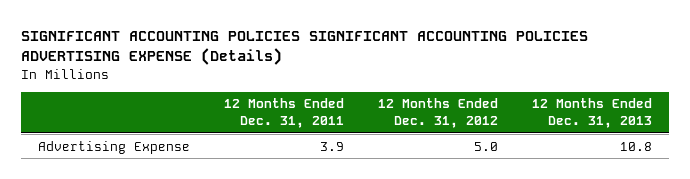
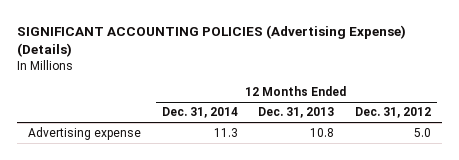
[20,31,588,66] SIGNIFICANT ACCOUNTING POLICIES SIGNIFICANT ACCOUNTING POLICIES ADVERTISING EXPENSE (Details) -> [17,24,407,58] SIGNIFICANT ACCOUNTING POLICIES (Advertising Expense) (Details)
[223,98,344,129] 12 Months Ended Dec. 31, 2011 -> none
none -> [161,107,238,119] Dec. 31, 2014
[37,140,190,154] Advertising Expense -> [27,127,141,141] Advertising expense

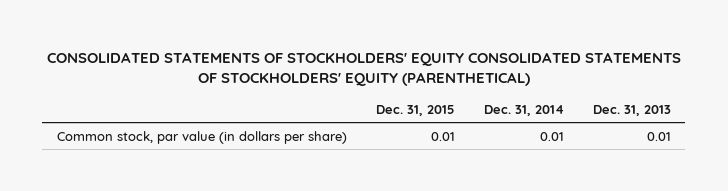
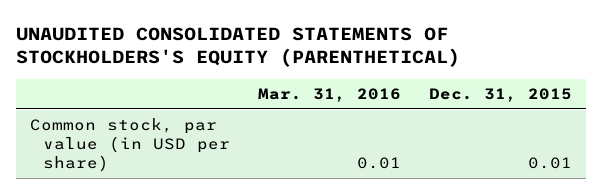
[46,51,681,87] CONSOLIDATED STATEMENTS OF STOCKHOLDERS' EQUITY CONSOLIDATED STATEMENTS OF STOCKHOLDERS' EQUITY (PARENTHETICAL) -> [16,26,461,68] UNAUDITED CONSOLIDATED STATEMENTS OF STOCKHOLDERS'S EQUITY (PARENTHETICAL)
[483,104,564,116] Dec. 31, 2014 -> none
[592,104,671,116] Dec. 31, 2013 -> none
none -> [257,88,401,103] Mar. 31, 2016
[56,130,347,144] Common stock, par value (in dollars per share) -> [30,118,230,173] Common stock, par value (in USD per share)

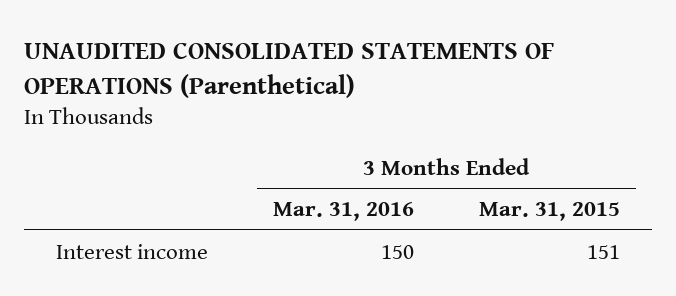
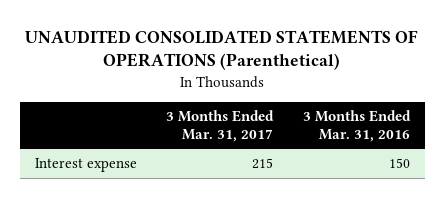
[478,202,620,222] Mar. 31, 2015 -> none
none -> [166,109,275,142] 3 Months Ended Mar. 31, 2017
[56,243,209,259] Interest income -> [34,158,137,173] Interest expense

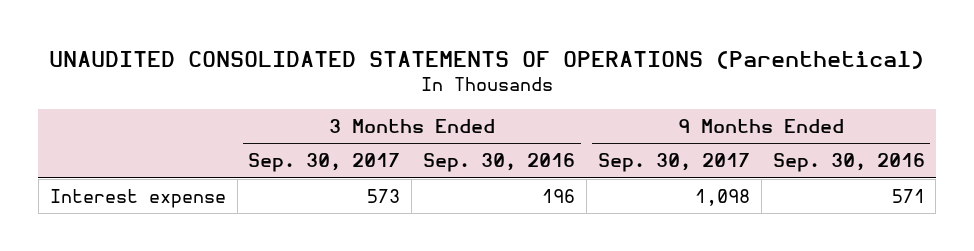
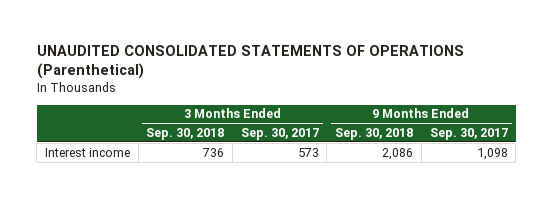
[423,153,576,173] Sep. 30, 2016 -> none
[772,153,925,173] Sep. 30, 2016 -> none
none -> [146,127,225,140] Sep. 30, 2018
none -> [335,127,414,140] Sep. 30, 2018
[49,189,226,209] Interest expense -> [44,147,130,157] Interest income

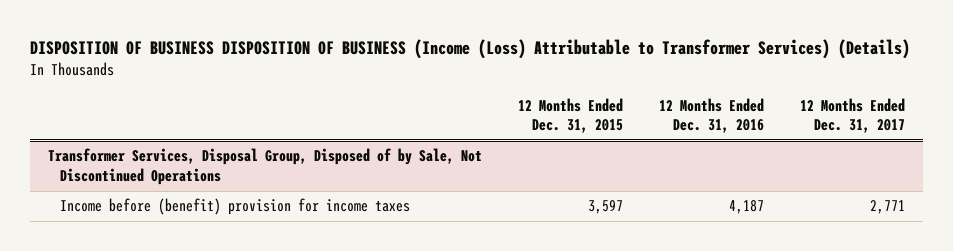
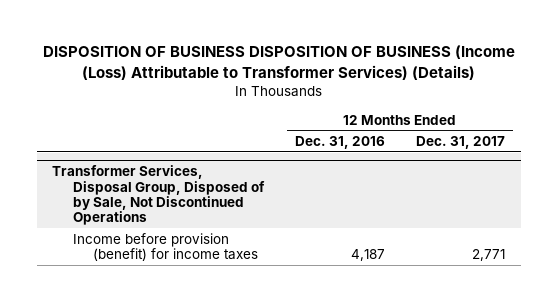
[517,97,623,134] 12 Months Ended Dec. 31, 2015 -> none
[60,198,411,216] Income before (benefit) provision for income taxes -> [72,232,259,261] Income before provision (benefit) for income taxes

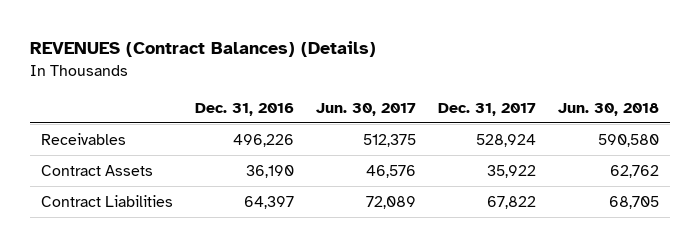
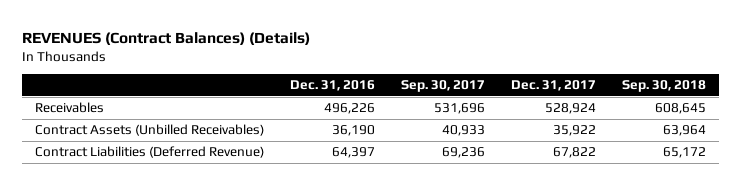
[315,102,416,116] Jun. 30, 2017 -> none
[557,102,659,116] Jun. 30, 2018 -> none
none -> [400,80,485,93] Sep. 30, 2017
none -> [621,80,706,93] Sep. 30, 2018
[40,164,153,176] Contract Assets -> [34,124,264,137] Contract Assets (Unbilled Receivables)
[40,194,173,207] Contract Liabilities -> [34,146,264,159] Contract Liabilities (Deferred Revenue)

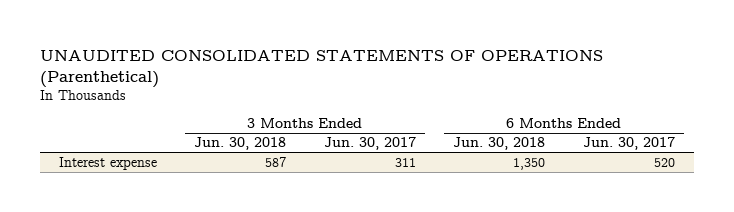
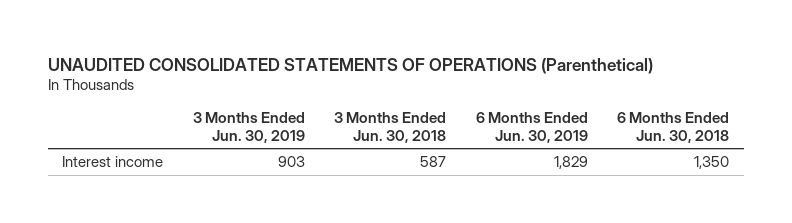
[323,137,416,151] Jun. 30, 2017 -> none
[582,137,675,151] Jun. 30, 2017 -> none
none -> [192,112,305,143] 3 Months Ended Jun. 30, 2019
none -> [475,112,588,143] 6 Months Ended Jun. 30, 2019
[58,157,157,171] Interest expense -> [62,156,164,168] Interest income

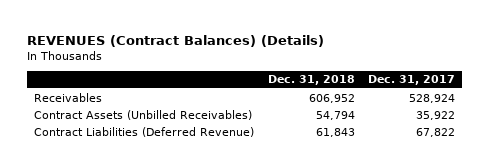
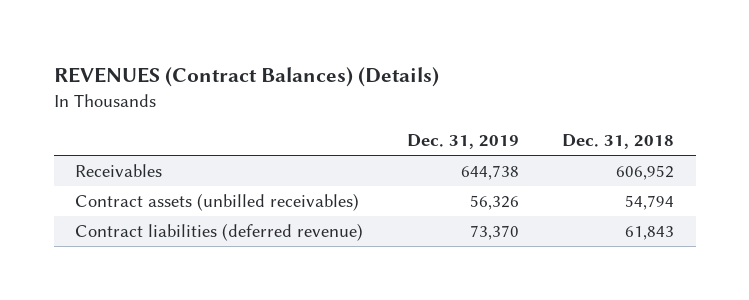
[368,75,456,86] Dec. 31, 2017 -> none
none -> [406,134,519,150] Dec. 31, 2019
[34,109,253,120] Contract Assets (Unbilled Receivables) -> [75,192,360,211] Contract assets (unbilled receivables)
[34,126,255,137] Contract Liabilities (Deferred Revenue) -> [75,222,364,241] Contract liabilities (deferred revenue)

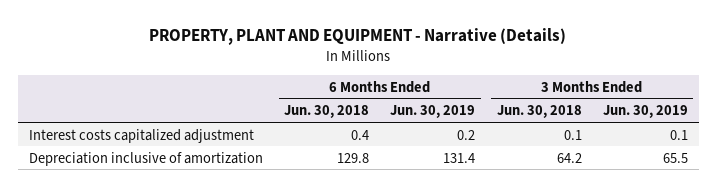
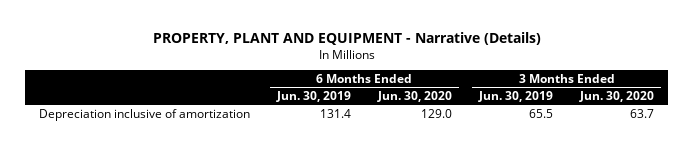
[284,105,370,119] Jun. 30, 2018 -> none
[496,105,582,119] Jun. 30, 2018 -> none
none -> [377,90,453,102] Jun. 30, 2020
none -> [579,90,655,102] Jun. 30, 2020
[28,128,254,143] Interest costs capitalized adjustment -> none

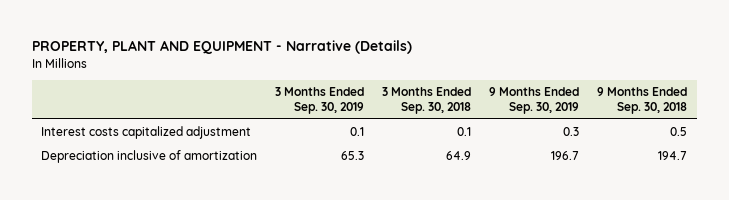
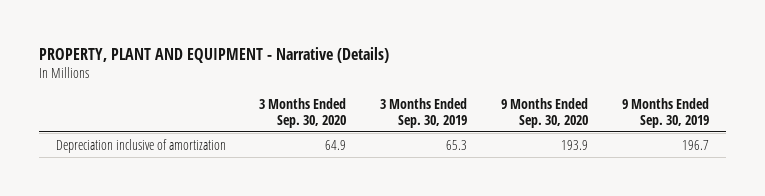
[382,87,472,114] 3 Months Ended Sep. 30, 2018 -> none
[597,87,688,114] 9 Months Ended Sep. 30, 2018 -> none
none -> [259,97,347,128] 3 Months Ended Sep. 30, 2020
none -> [501,97,589,128] 9 Months Ended Sep. 30, 2020
[41,126,252,140] Interest costs capitalized adjustment -> none

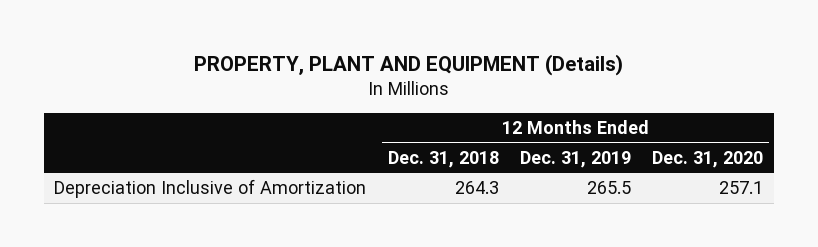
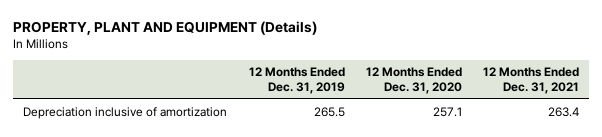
[387,151,499,169] Dec. 31, 2018 -> none
none -> [482,67,579,95] 12 Months Ended Dec. 31, 2021
[54,179,367,199] Depreciation Inclusive of Amortization -> [23,107,228,120] Depreciation inclusive of amortization

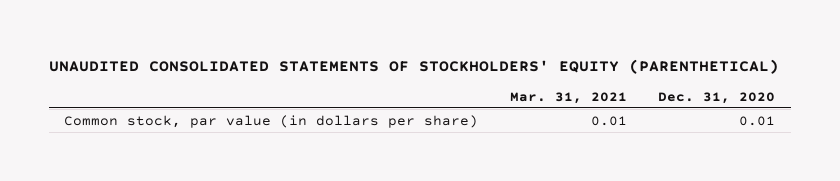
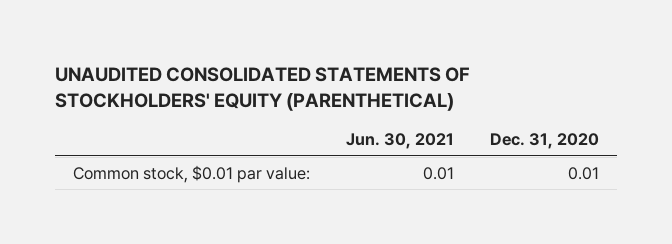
[509,91,627,104] Mar. 31, 2021 -> none
none -> [345,133,454,150] Jun. 30, 2021
[64,114,479,128] Common stock, par value (in dollars per share) -> [73,165,311,184] Common stock, $0.01 par value:

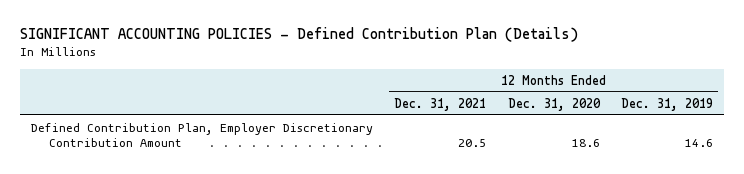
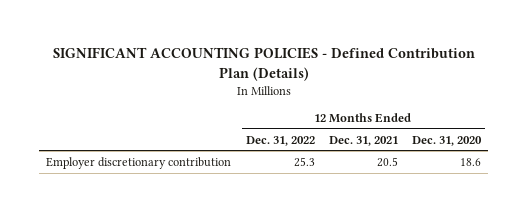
[621,97,714,111] 12 Months Ended Dec. 31, 2019 -> none
none -> [245,135,315,146] Dec. 31, 2022
[30,122,373,147] Defined Contribution Plan, Employer Discretionary Contribution Amount -> [46,156,232,169] Employer discretionary contribution

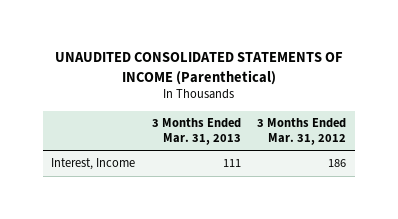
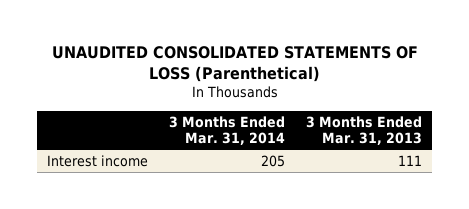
[54,52,343,85] UNAUDITED CONSOLIDATED STATEMENTS OF INCOME (Parenthetical) -> [51,45,418,82] UNAUDITED CONSOLIDATED STATEMENTS OF LOSS (Parenthetical)
[257,118,347,146] 3 Months Ended Mar. 31, 2012 -> none
none -> [169,115,286,146] 3 Months Ended Mar. 31, 2014
[51,158,136,171] Interest, Income -> [47,154,149,167] Interest income

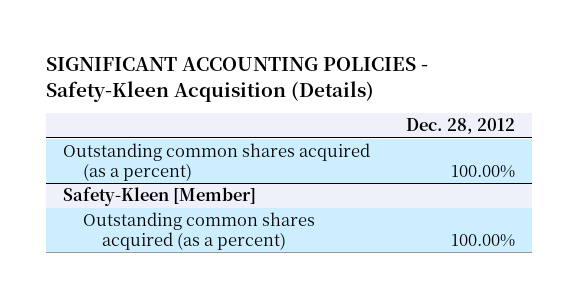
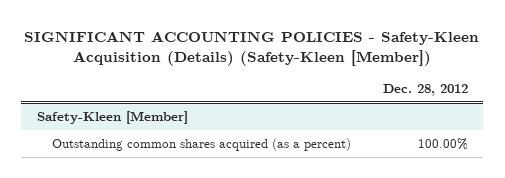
[45,57,428,102] SIGNIFICANT ACCOUNTING POLICIES - Safety-Kleen Acquisition (Details) -> [24,30,480,66] SIGNIFICANT ACCOUNTING POLICIES - Safety-Kleen Acquisition (Details) (Safety-Kleen [Member])
[63,143,371,181] Outstanding common shares acquired (as a percent) -> none

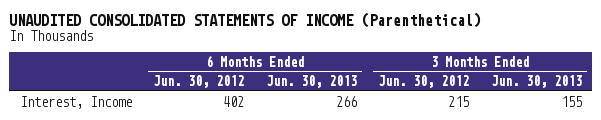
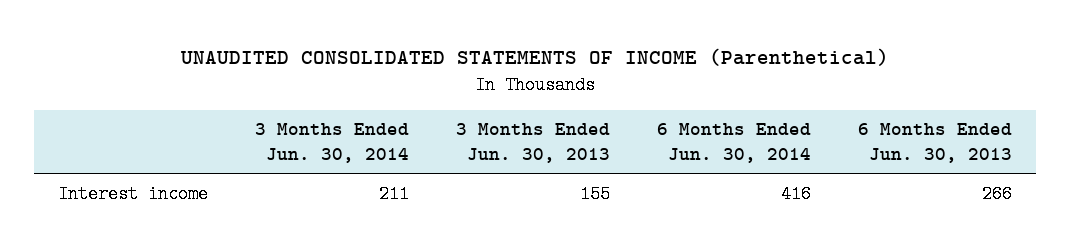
[153,75,245,89] Jun. 30, 2012 -> none
[378,75,470,89] Jun. 30, 2012 -> none
none -> [254,122,409,163] 3 Months Ended Jun. 30, 2014
none -> [657,122,812,163] 6 Months Ended Jun. 30, 2014
[19,95,132,109] Interest, Income -> [57,185,208,204] Interest income

